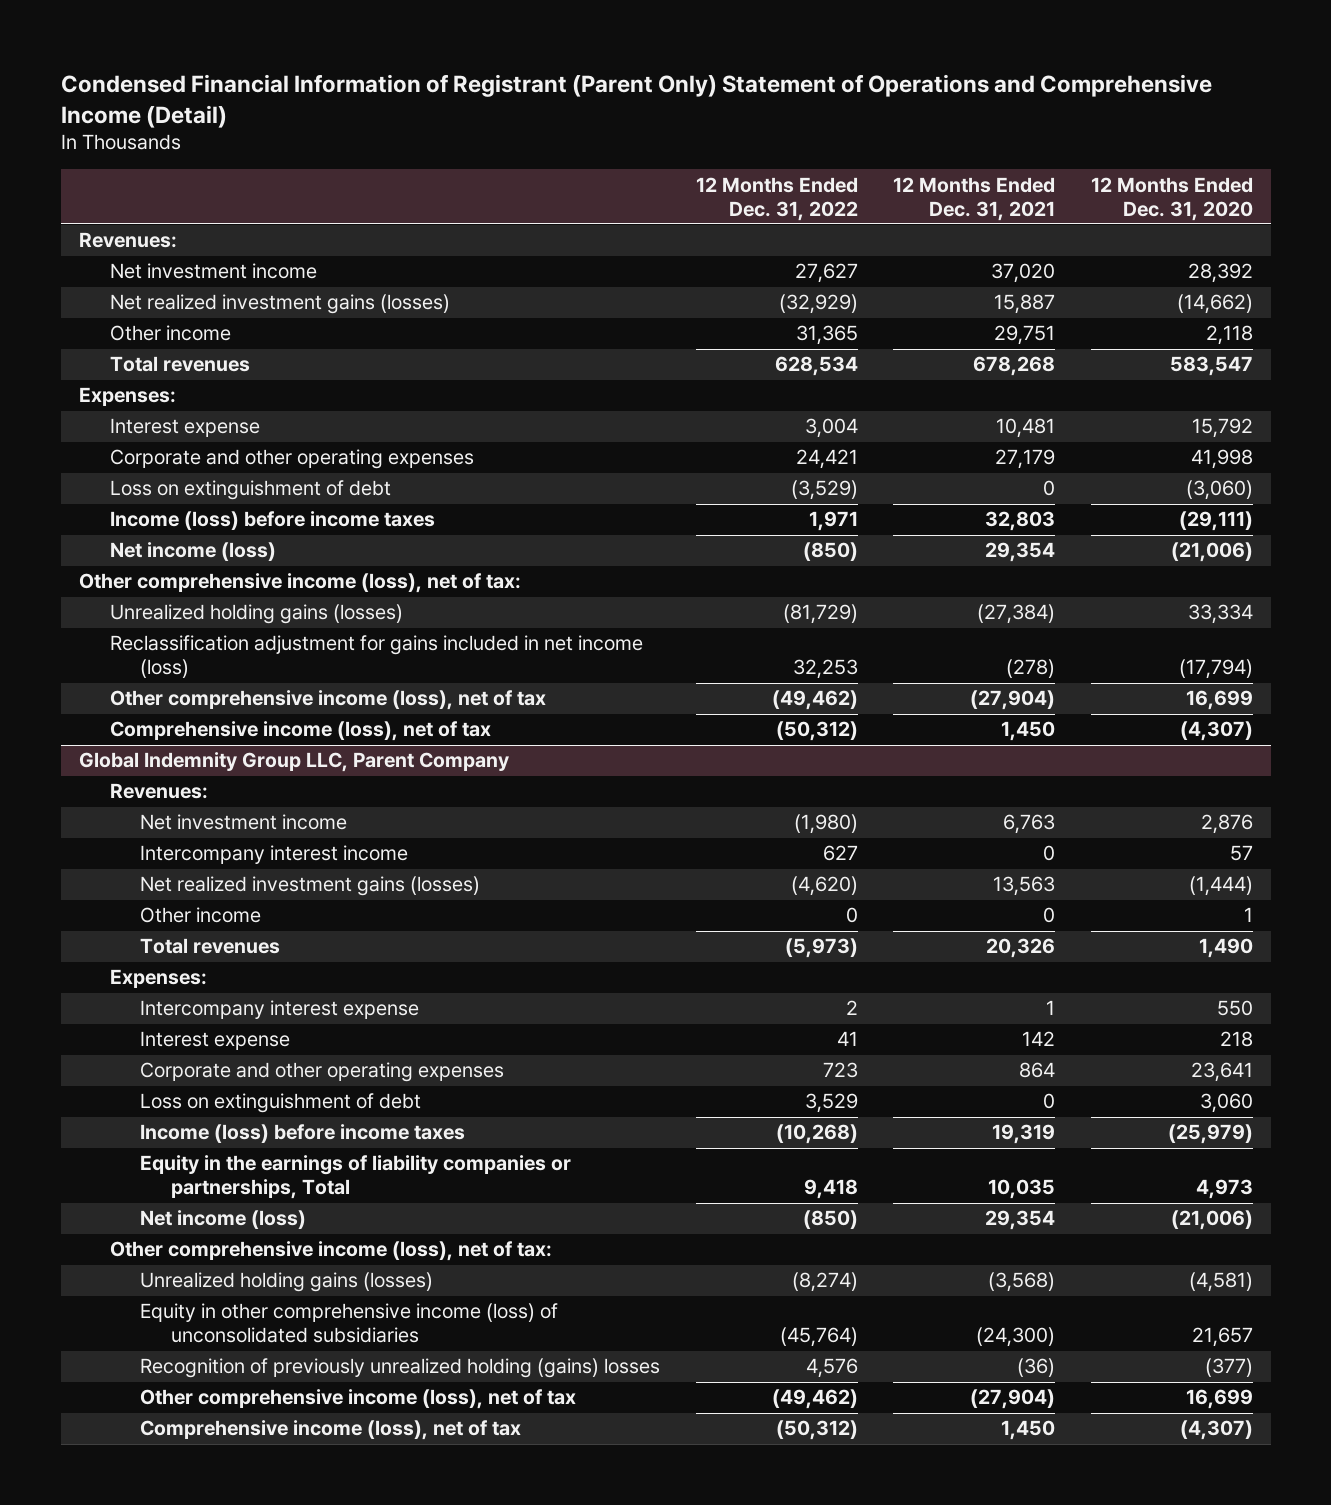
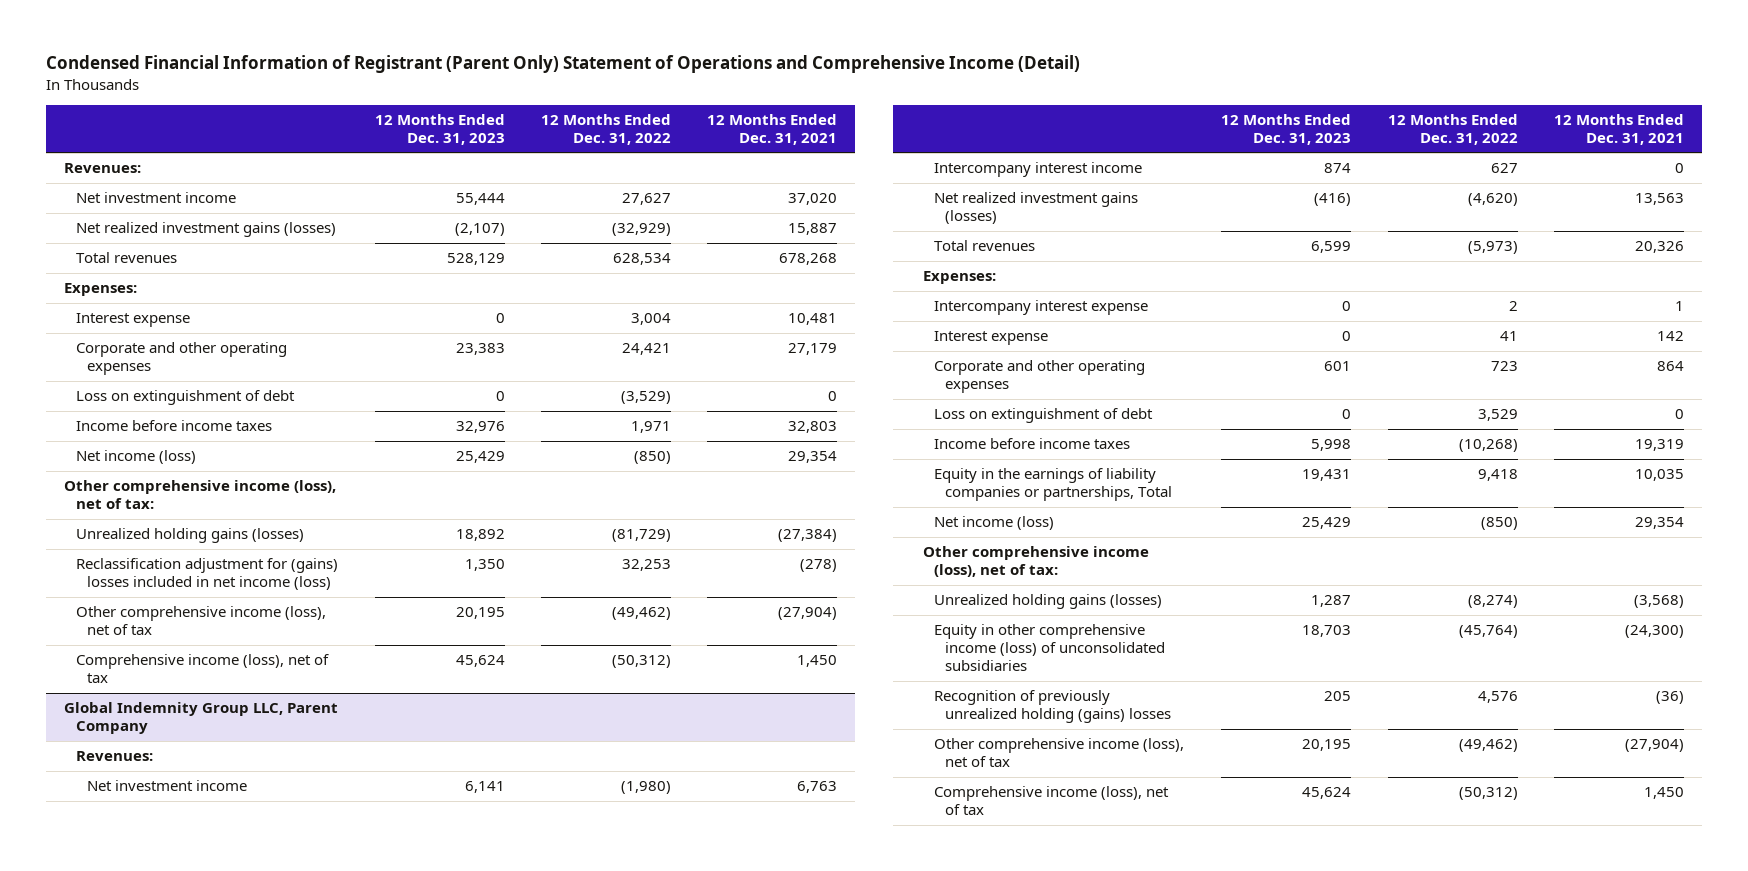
[1090,176,1253,221] 12 Months Ended Dec. 31, 2020 -> none
none -> [374,113,505,145] 12 Months Ended Dec. 31, 2023
[109,325,231,342] Other income -> none
[109,511,435,531] Income (loss) before income taxes -> [75,420,272,432] Income before income taxes
[109,635,643,679] Reclassification adjustment for gains included in net income (loss) -> [75,558,338,591] Reclassification adjustment for (gains) losses included in net income (loss)
[140,907,262,924] Other income -> none
[140,1124,466,1144] Income (loss) before income taxes -> [934,438,1131,450] Income before income taxes

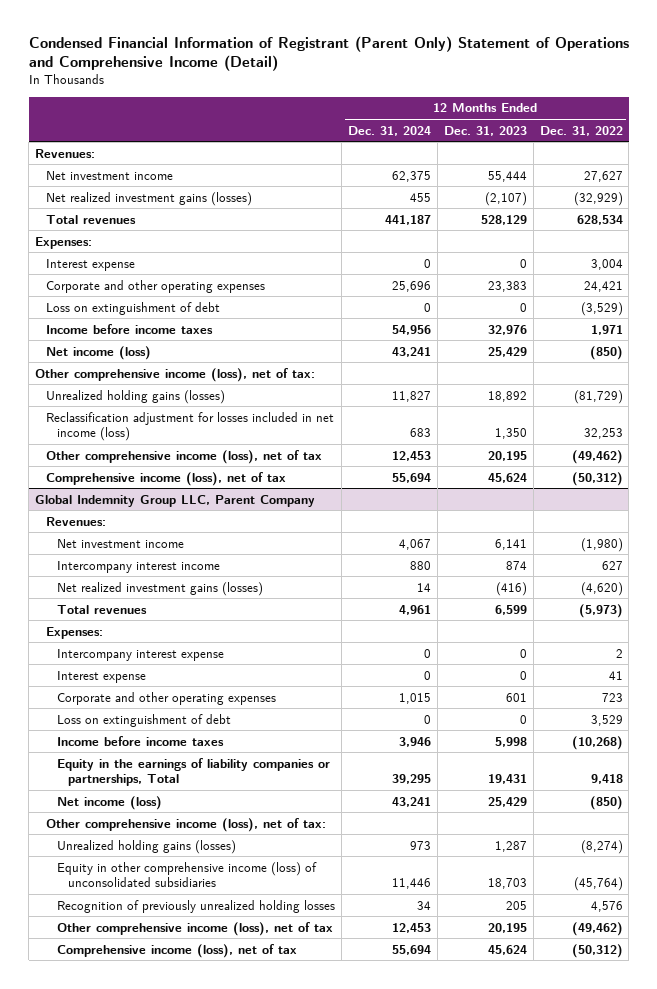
[707,113,838,145] 12 Months Ended Dec. 31, 2021 -> none
none -> [347,125,431,136] Dec. 31, 2024
[75,558,338,591] Reclassification adjustment for (gains) losses included in net income (loss) -> [45,411,334,441] Reclassification adjustment for losses included in net income (loss)
[934,690,1172,724] Recognition of previously unrealized holding (gains) losses -> [56,899,335,913] Recognition of previously unrealized holding losses

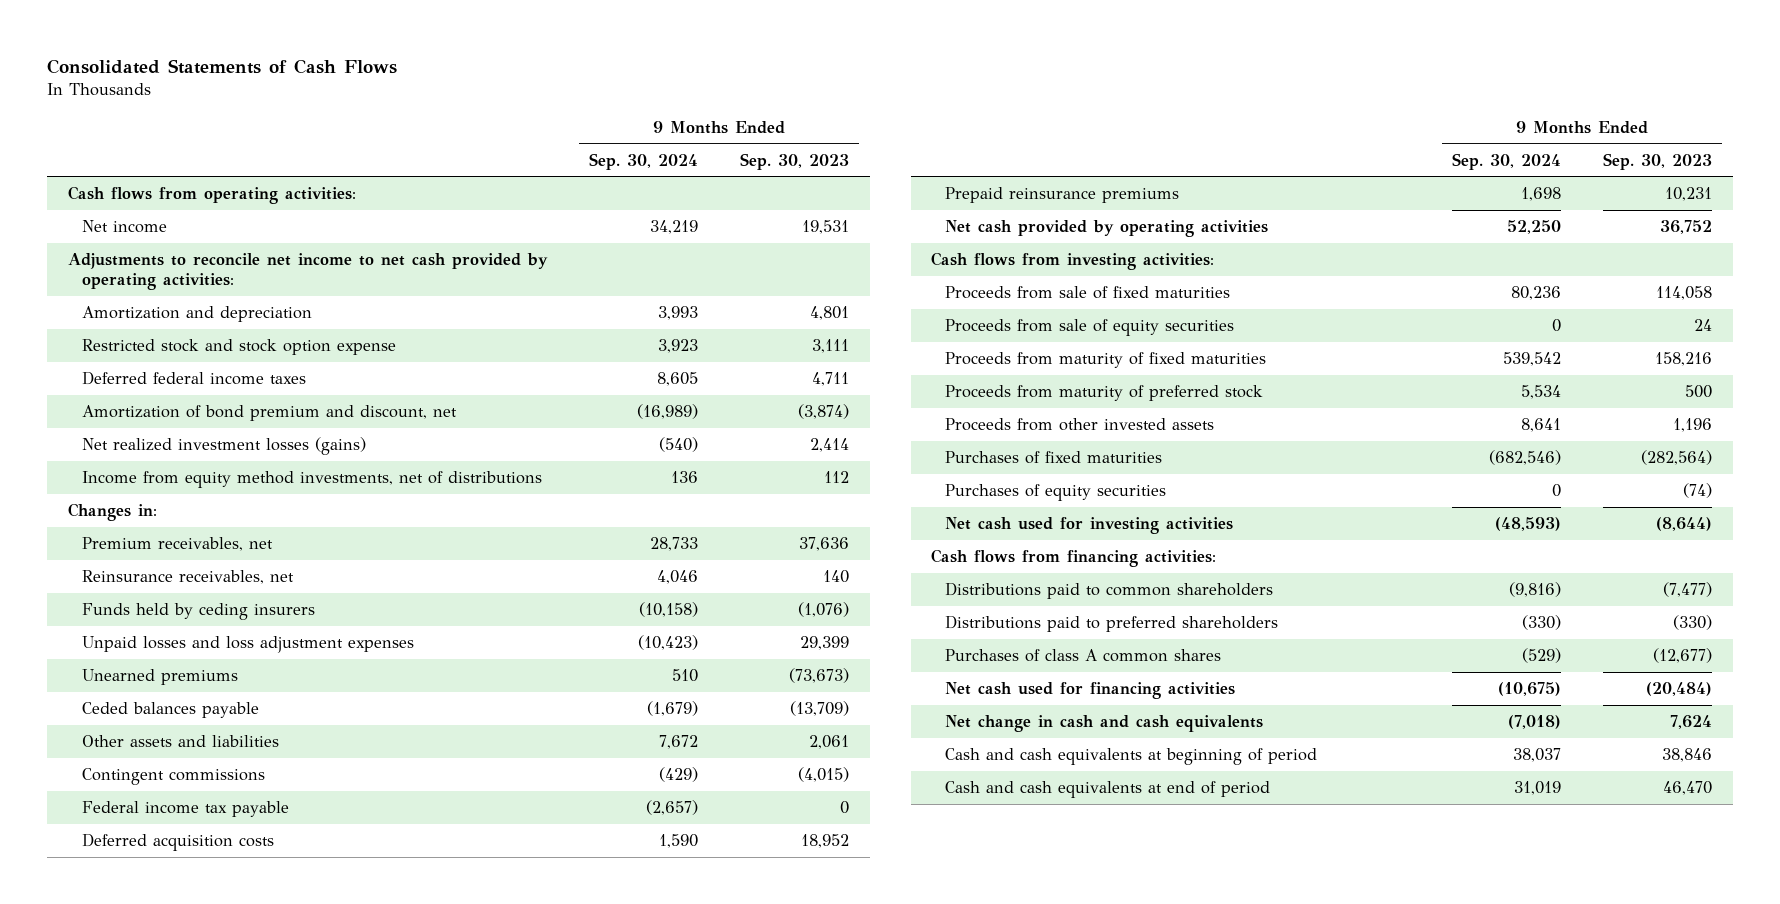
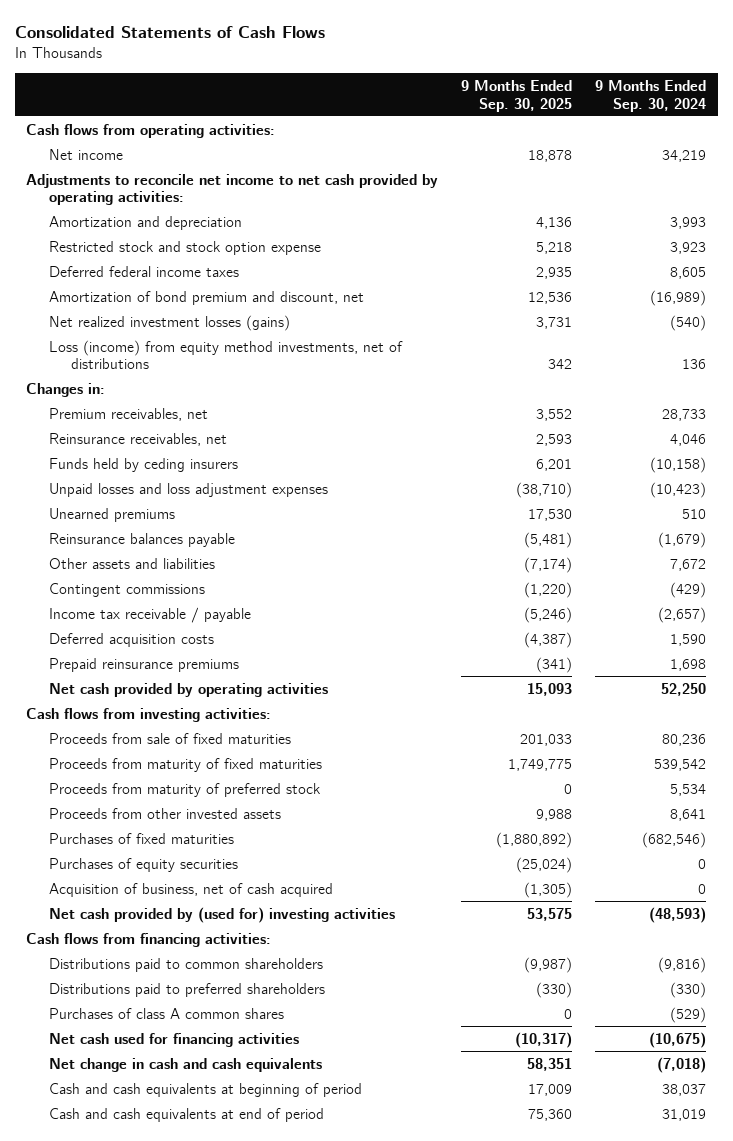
[739,152,849,170] Sep. 30, 2023 -> none
none -> [461,80,573,112] 9 Months Ended Sep. 30, 2025
[81,470,542,488] Income from equity method investments, net of distributions -> [48,339,403,370] Loss (income) from equity method investments, net of distributions
[81,701,259,718] Ceded balances payable -> [48,532,235,547] Reinsurance balances payable
[81,800,289,817] Federal income tax payable -> [48,606,251,623] Income tax receivable / payable
[944,318,1234,336] Proceeds from sale of equity securities -> none
none -> [48,882,333,897] Acquisition of business, net of cash acquired
[944,516,1233,534] Net cash used for investing activities -> [48,906,395,923] Net cash provided by (used for) investing activities

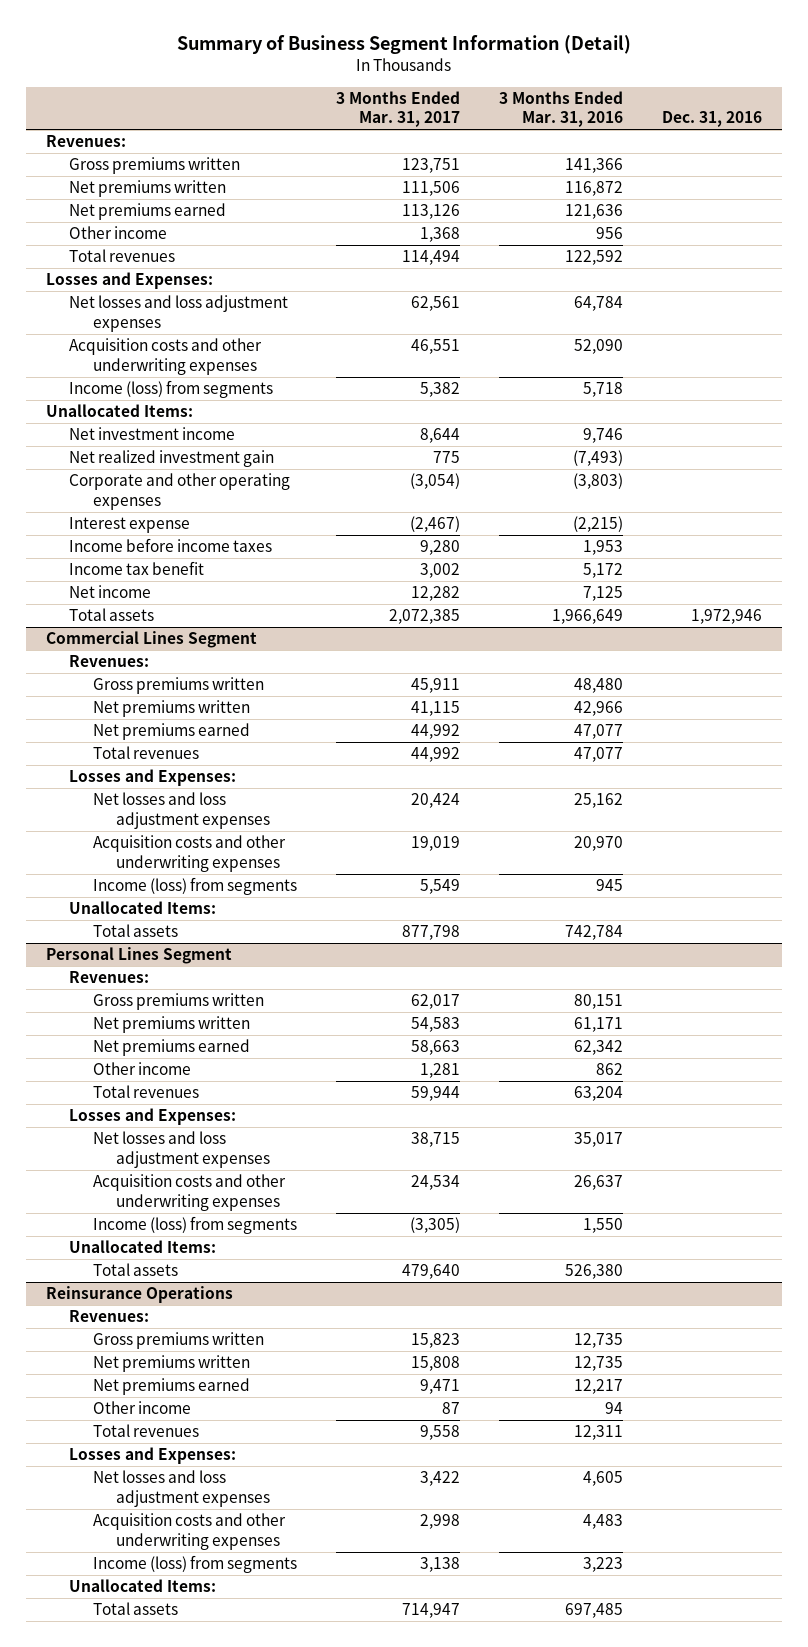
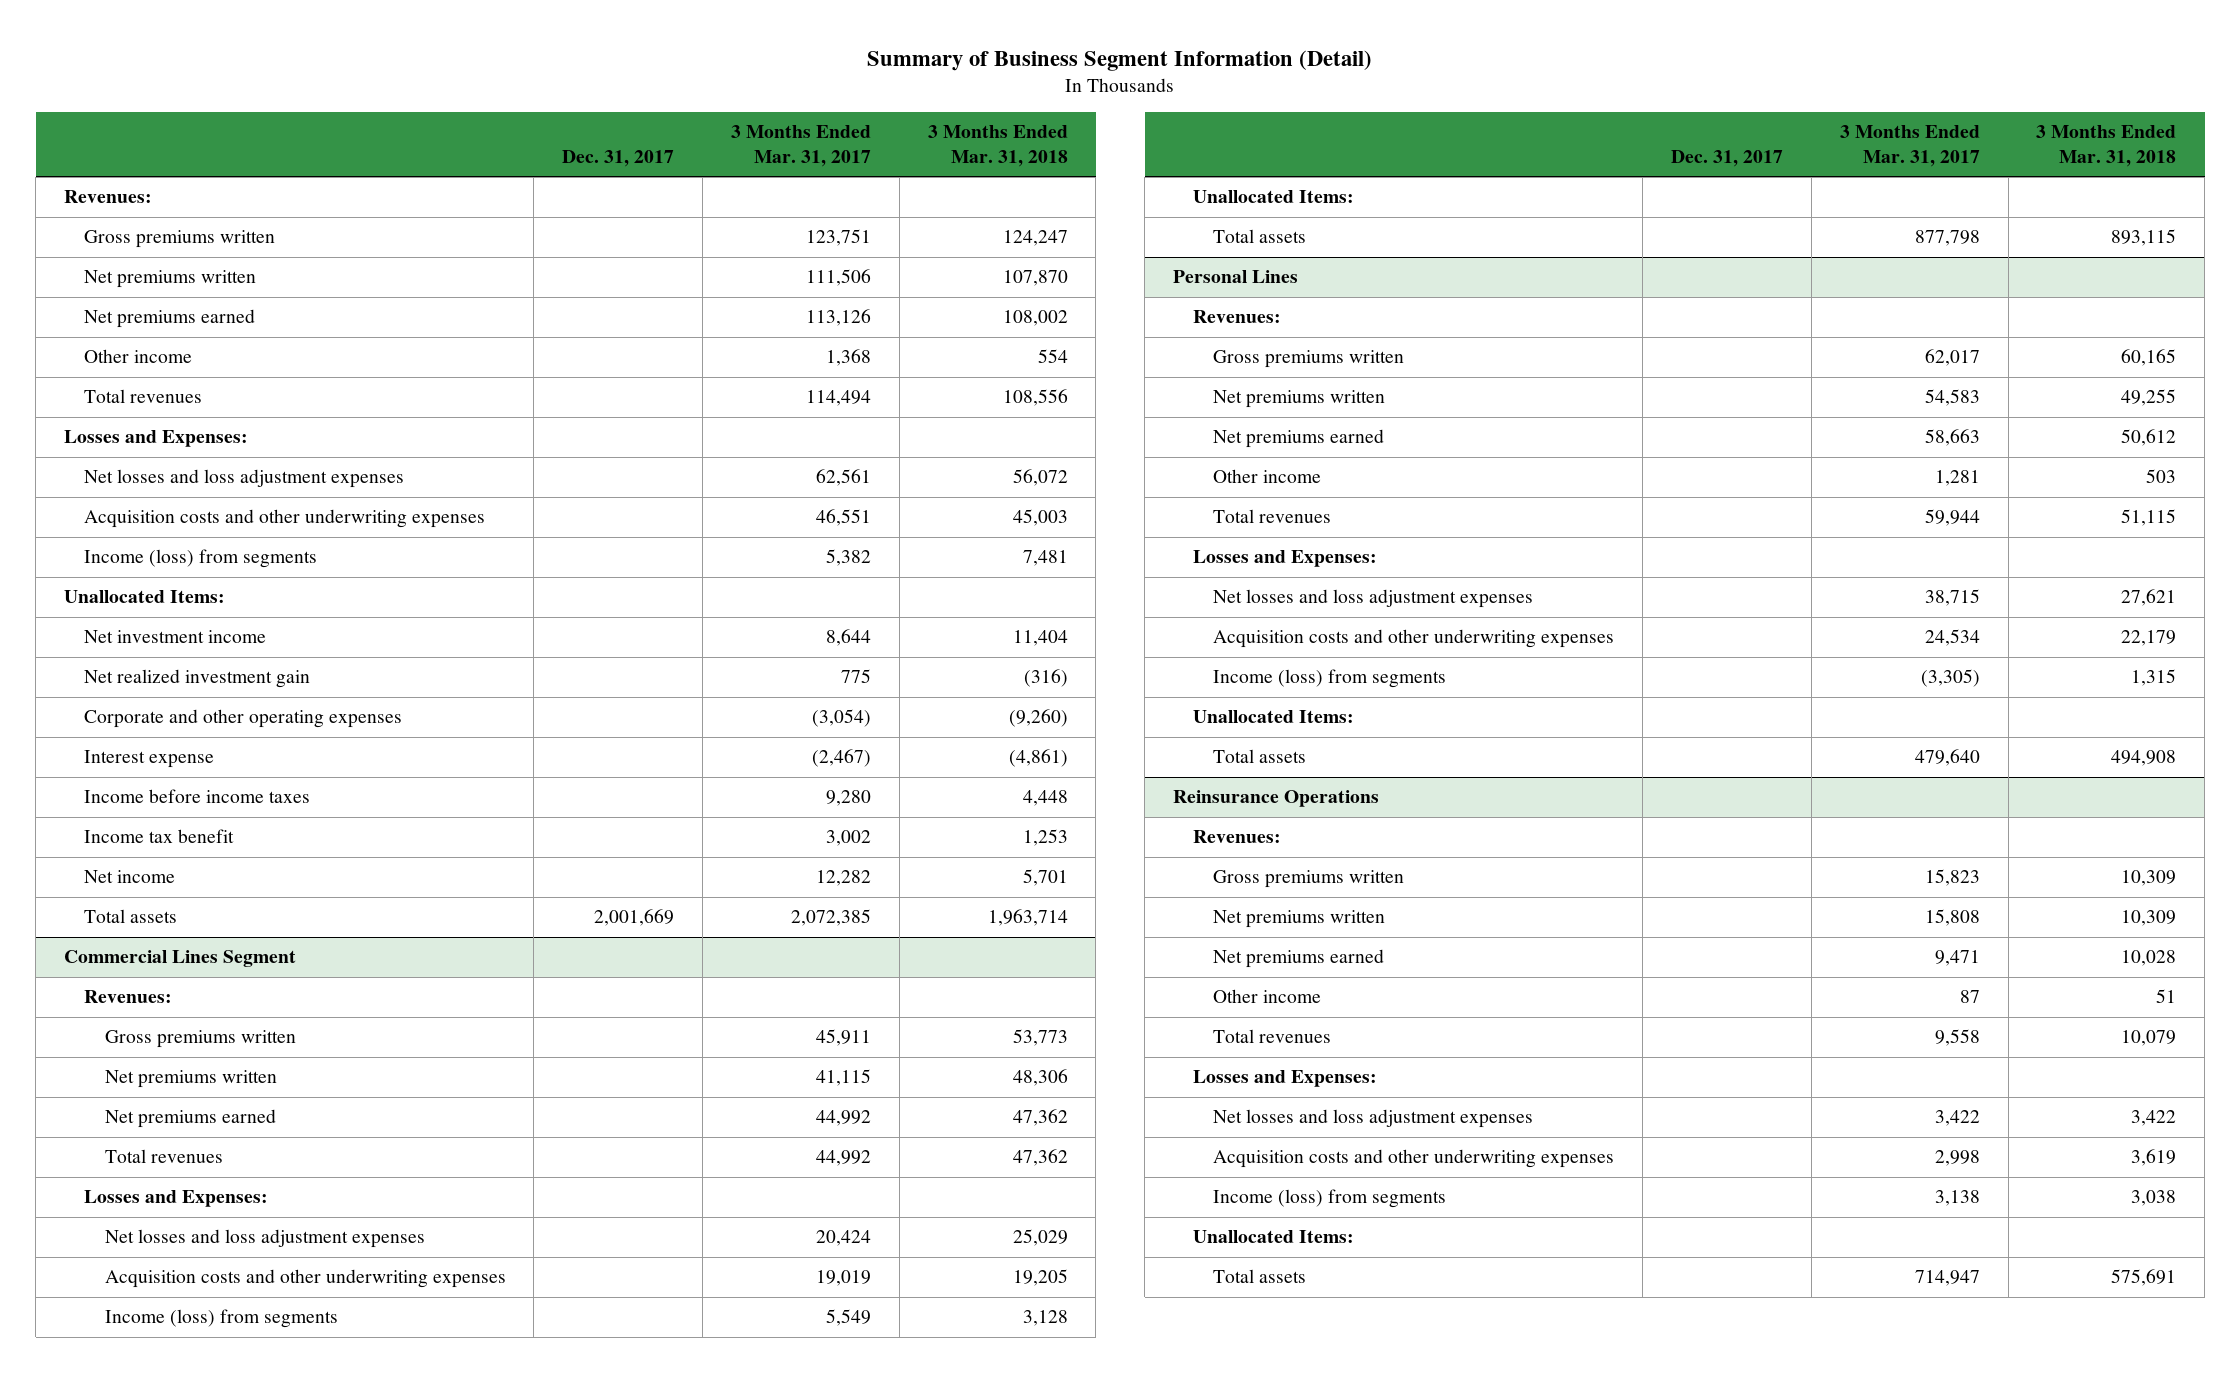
[499,91,624,128] 3 Months Ended Mar. 31, 2016 -> none
[662,111,763,128] Dec. 31, 2016 -> none
none -> [562,149,675,167] Dec. 31, 2017
none -> [927,125,1068,167] 3 Months Ended Mar. 31, 2018
[45,947,232,965] Personal Lines Segment -> [1172,270,1298,284] Personal Lines

